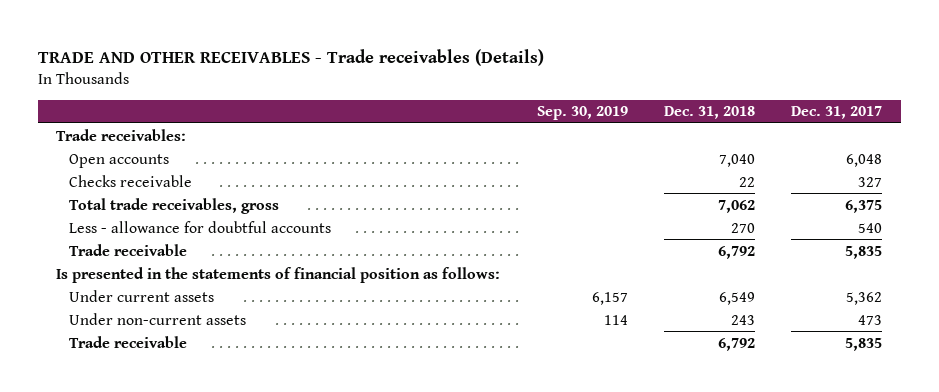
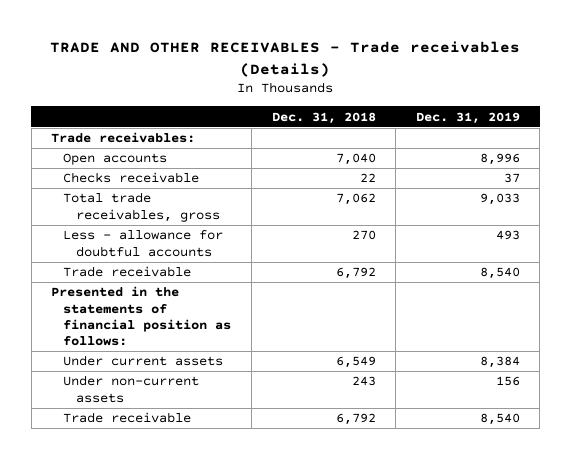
[536,106,628,121] Sep. 30, 2019 -> none
[791,106,883,120] Dec. 31, 2017 -> none
none -> [415,111,520,124] Dec. 31, 2019
[56,266,501,283] Is presented in the statements of financial position as follows: -> [51,286,232,347] Presented in the statements of financial position as follows:

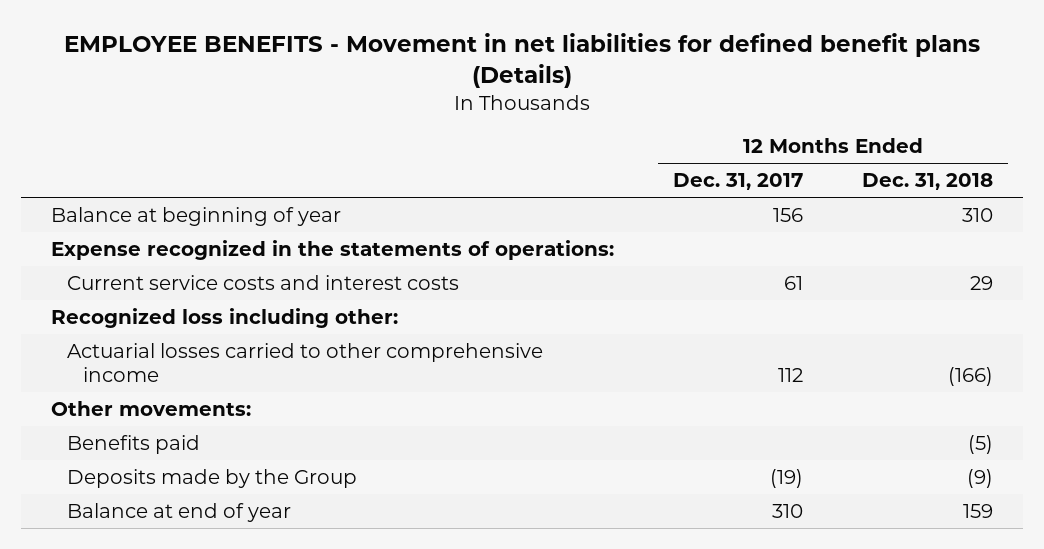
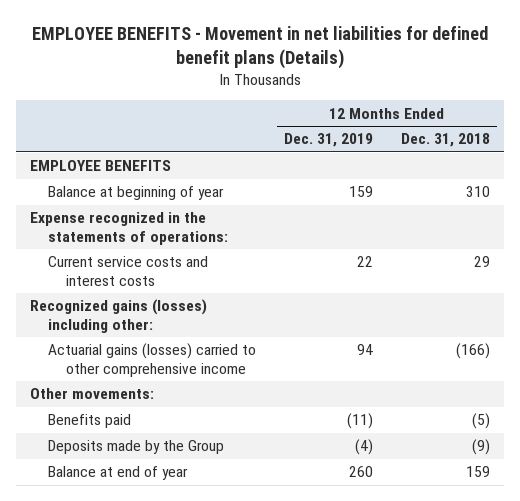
[672,173,803,191] Dec. 31, 2017 -> none
none -> [283,133,373,148] Dec. 31, 2019
none -> [29,160,171,172] EMPLOYEE BENEFITS
[50,307,398,328] Recognized loss including other: -> [29,299,207,333] Recognized gains (losses) including other:
[67,342,544,382] Actuarial losses carried to other comprehensive income -> [47,343,256,377] Actuarial gains (losses) carried to other comprehensive income

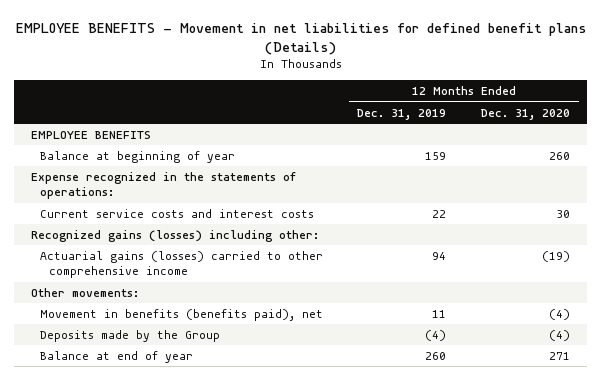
[400,133,490,148] Dec. 31, 2018 -> none
none -> [481,108,571,120] Dec. 31, 2020
[47,414,131,429] Benefits paid -> none
none -> [39,308,323,321] Movement in benefits (benefits paid), net

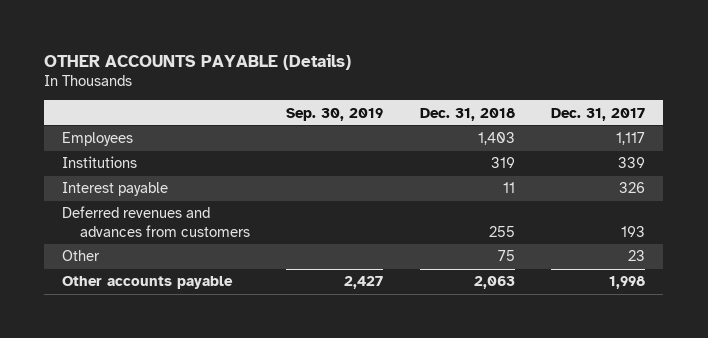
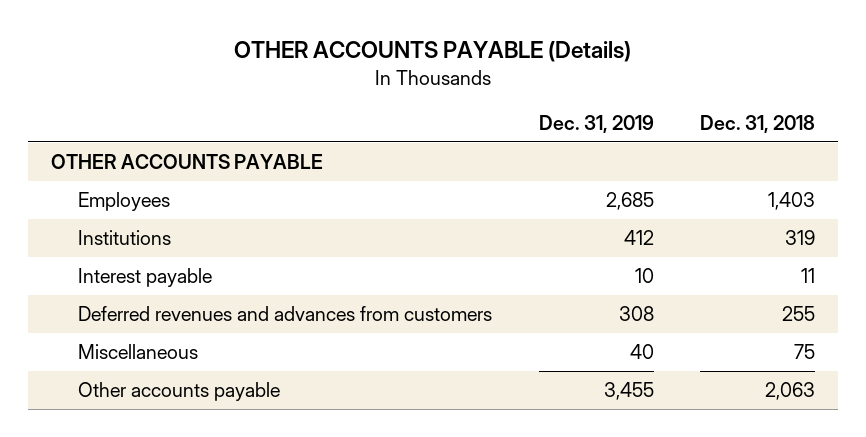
[286,107,384,121] Sep. 30, 2019 -> none
[551,107,646,121] Dec. 31, 2017 -> none
none -> [538,115,654,134] Dec. 31, 2019
none -> [51,153,324,169] OTHER ACCOUNTS PAYABLE
[62,250,101,262] Other -> [77,343,198,359] Miscellaneous

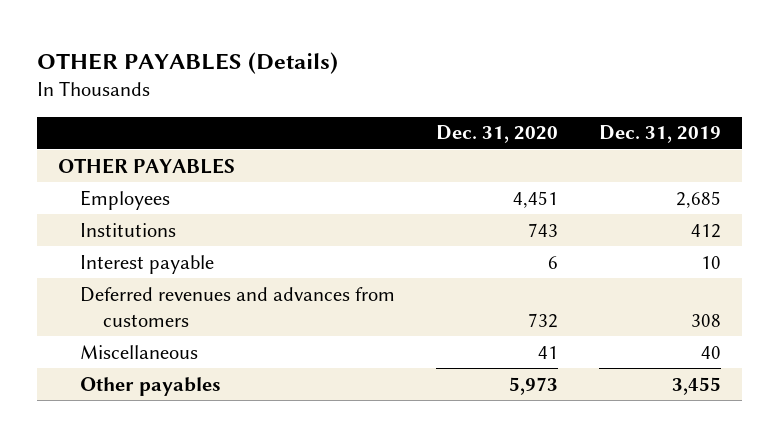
[234,41,632,63] OTHER ACCOUNTS PAYABLE (Details) -> [37,51,339,74] OTHER PAYABLES (Details)
[700,115,816,134] Dec. 31, 2018 -> none
none -> [436,125,559,144] Dec. 31, 2020
[51,153,324,169] OTHER ACCOUNTS PAYABLE -> [57,157,235,174] OTHER PAYABLES
[77,381,280,401] Other accounts payable -> [80,376,222,396] Other payables

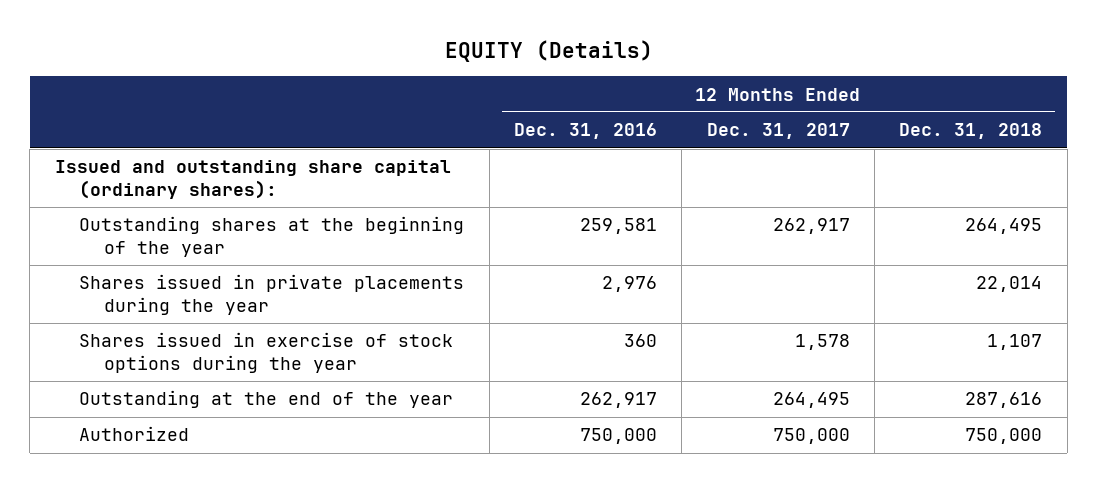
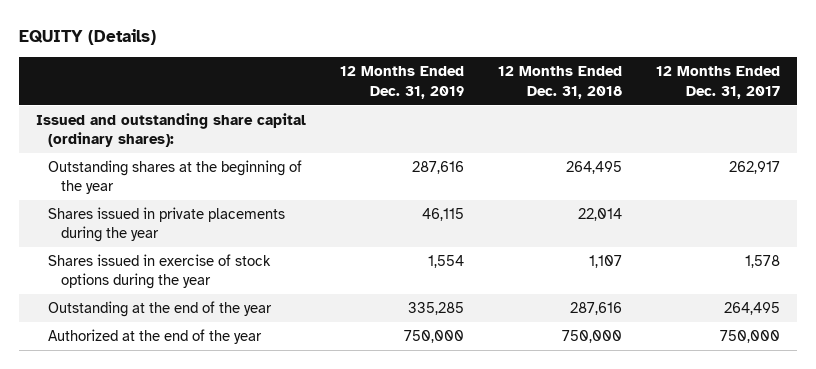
[514,123,658,140] Dec. 31, 2016 -> none
none -> [340,66,465,99] 12 Months Ended Dec. 31, 2019
[79,426,190,442] Authorized -> [48,329,263,345] Authorized at the end of the year

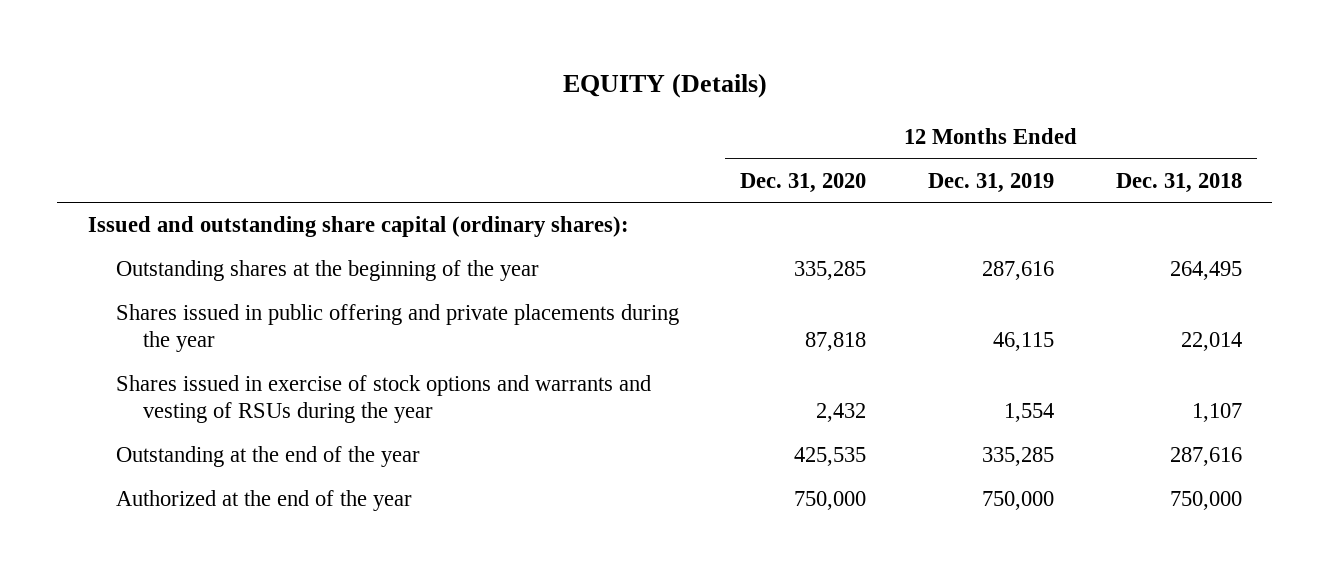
[655,66,780,99] 12 Months Ended Dec. 31, 2017 -> none
none -> [740,172,867,193] Dec. 31, 2020
[48,207,286,243] Shares issued in private placements during the year -> [115,304,679,353] Shares issued in public offering and private placements during the year
[48,254,272,290] Shares issued in exercise of stock options during the year -> [115,375,651,424] Shares issued in exercise of stock options and warrants and vesting of RSUs during the year

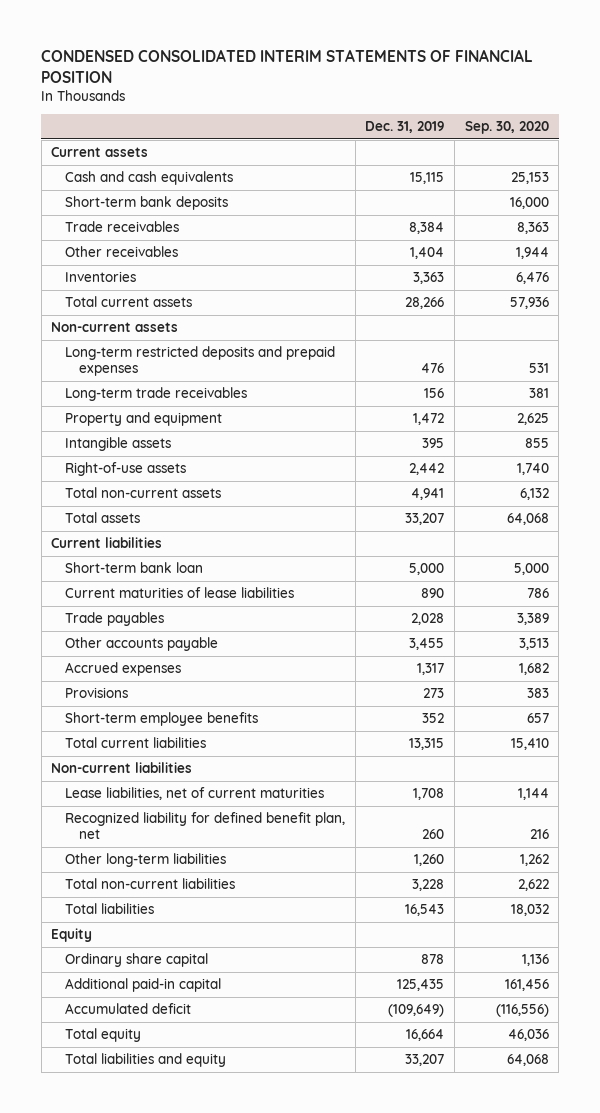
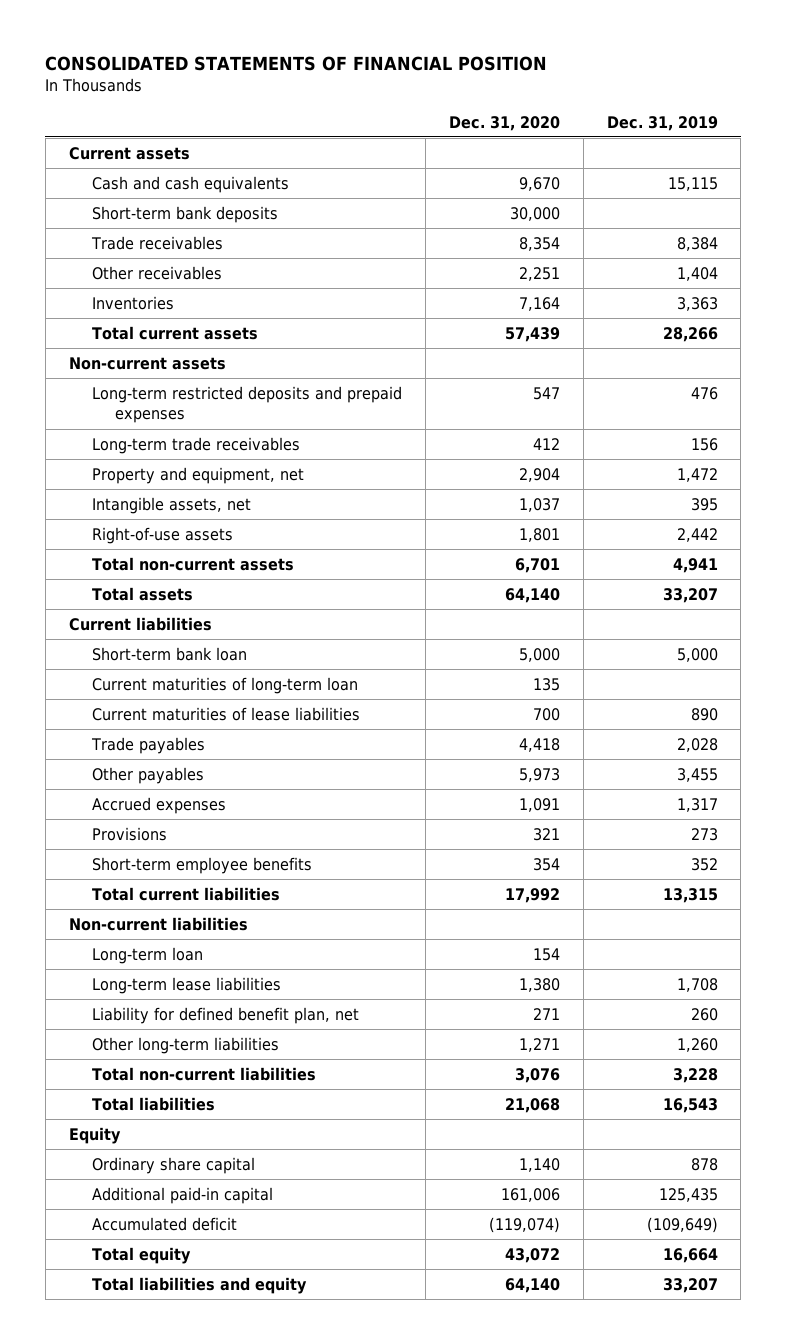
[41,48,534,83] CONDENSED CONSOLIDATED INTERIM STATEMENTS OF FINANCIAL POSITION -> [45,55,548,71] CONSOLIDATED STATEMENTS OF FINANCIAL POSITION
[464,120,549,134] Sep. 30, 2020 -> none
none -> [448,115,560,131] Dec. 31, 2020
[65,412,223,427] Property and equipment -> [91,466,304,484] Property and equipment, net
[65,437,172,452] Intangible assets -> [91,496,251,514] Intangible assets, net
none -> [91,676,358,694] Current maturities of long-term loan
[65,637,219,652] Other accounts payable -> [91,766,204,784] Other payables
none -> [91,946,203,964] Long-term loan
[65,787,325,801] Lease liabilities, net of current maturities -> [91,976,281,994] Long-term lease liabilities
[65,812,346,840] Recognized liability for defined benefit plan, net -> [91,1006,359,1024] Liability for defined benefit plan, net

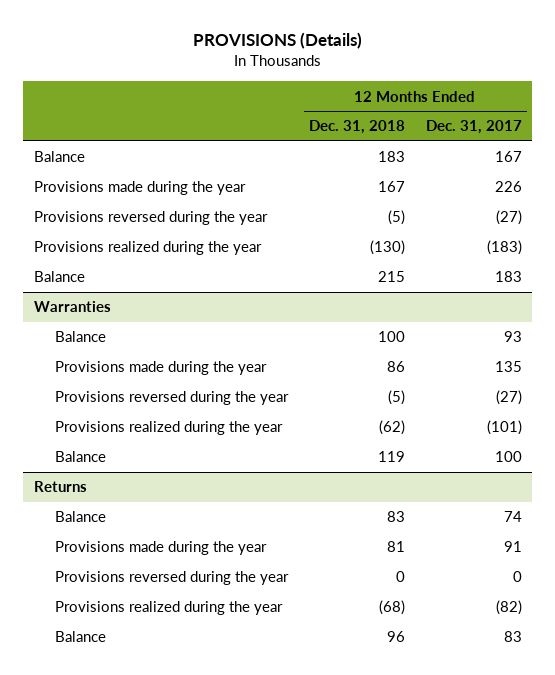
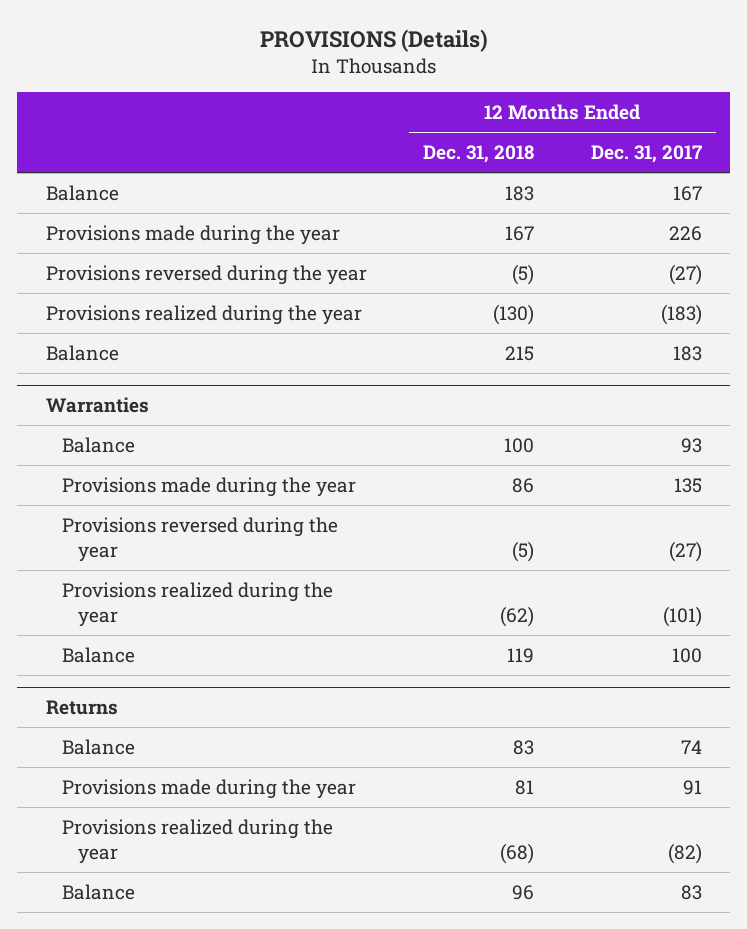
[55,571,290,586] Provisions reversed during the year -> none

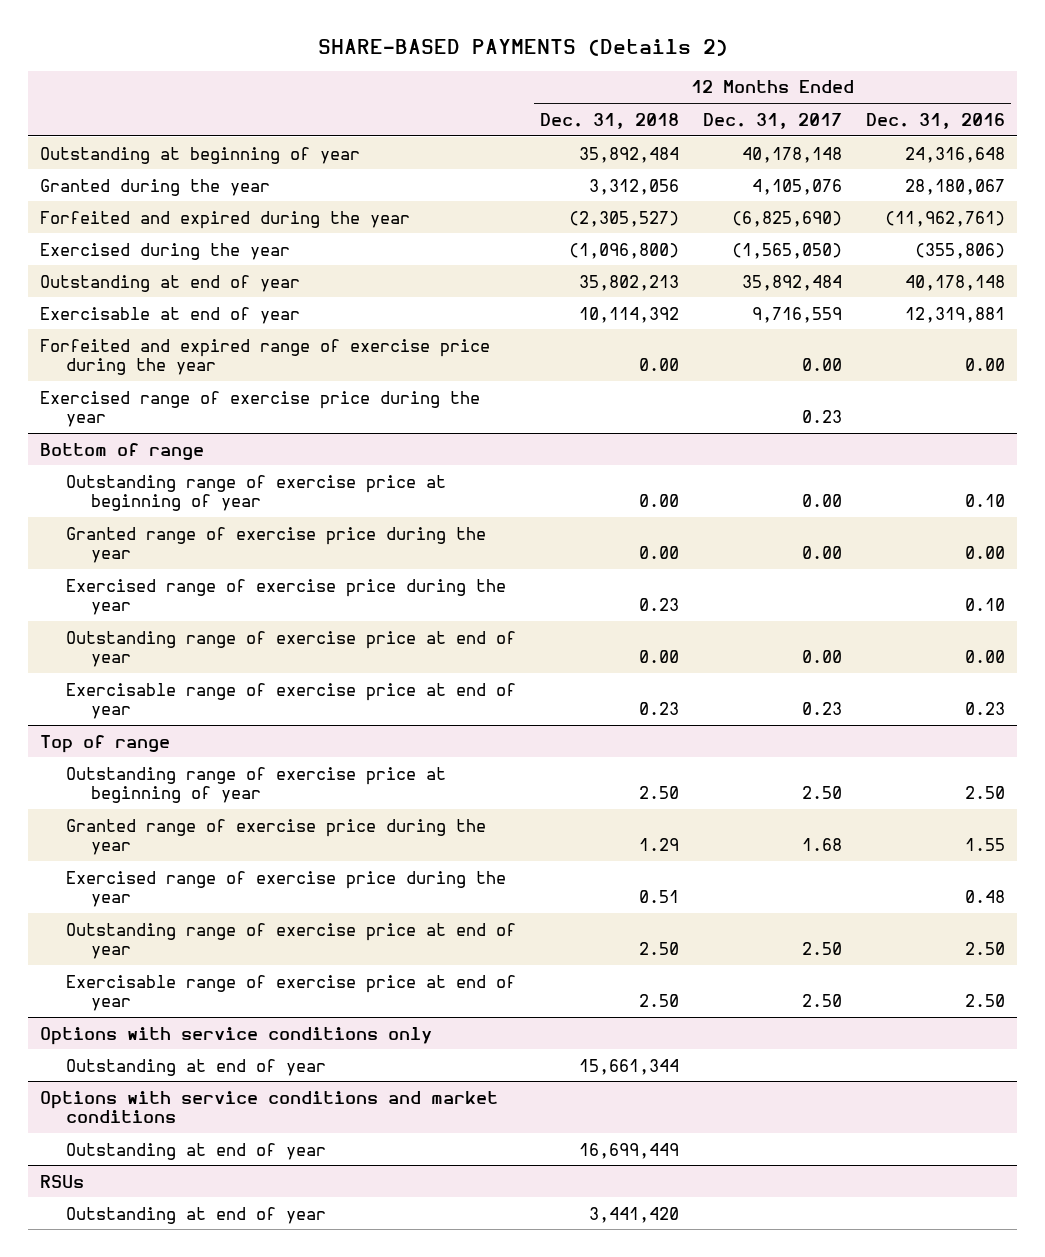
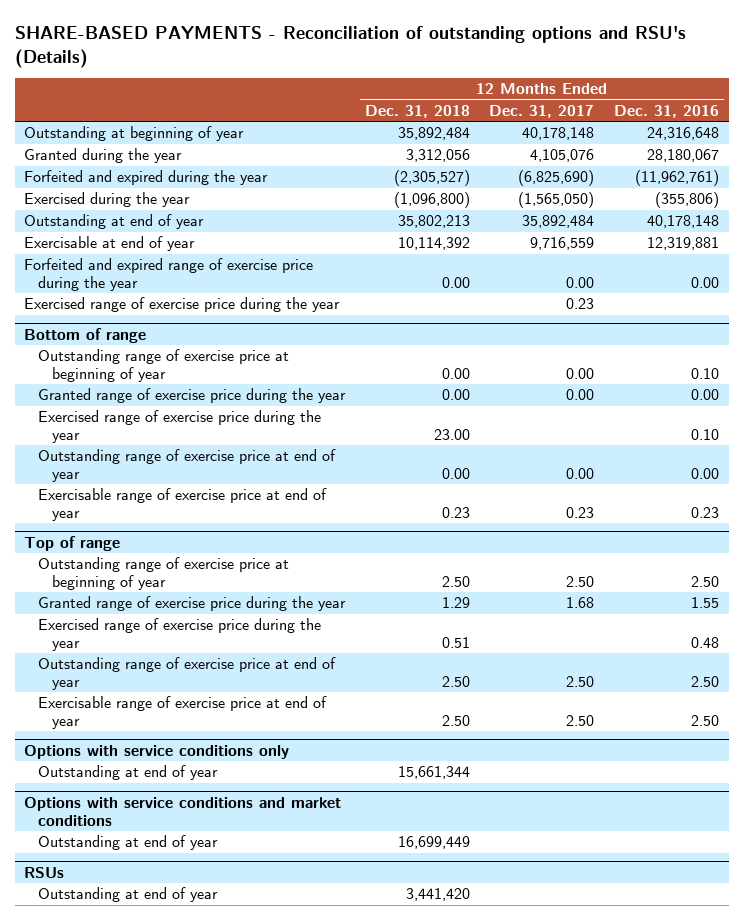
[317,38,728,56] SHARE-BASED PAYMENTS (Details 2) -> [14,25,686,68] SHARE-BASED PAYMENTS - Reconciliation of outstanding options and RSU's (Details)
[638,598,679,612] 0.23 -> [433,429,470,441] 23.00

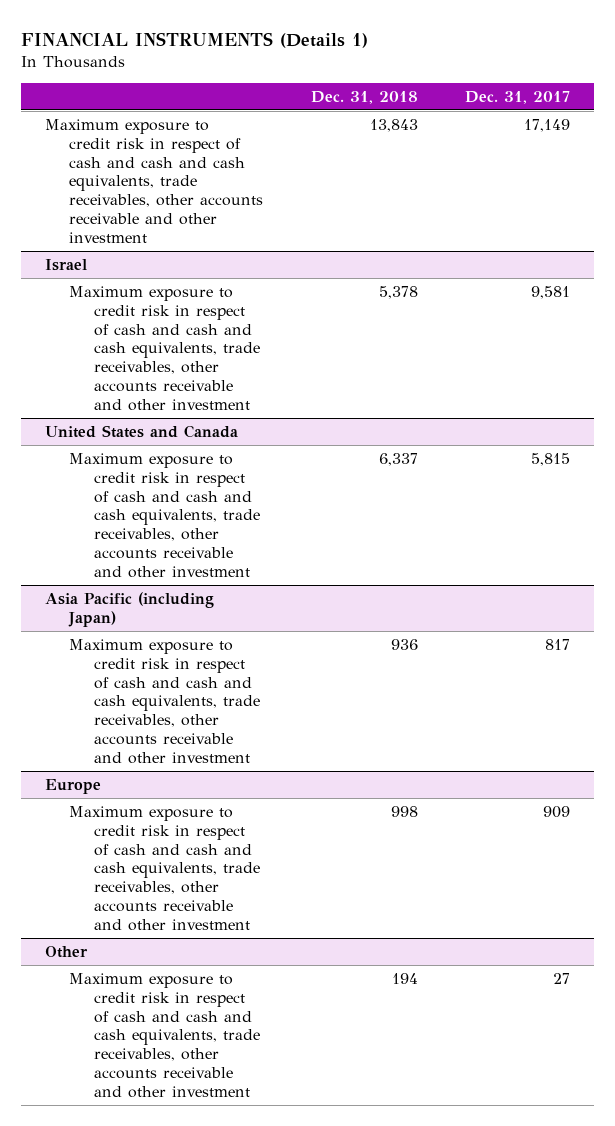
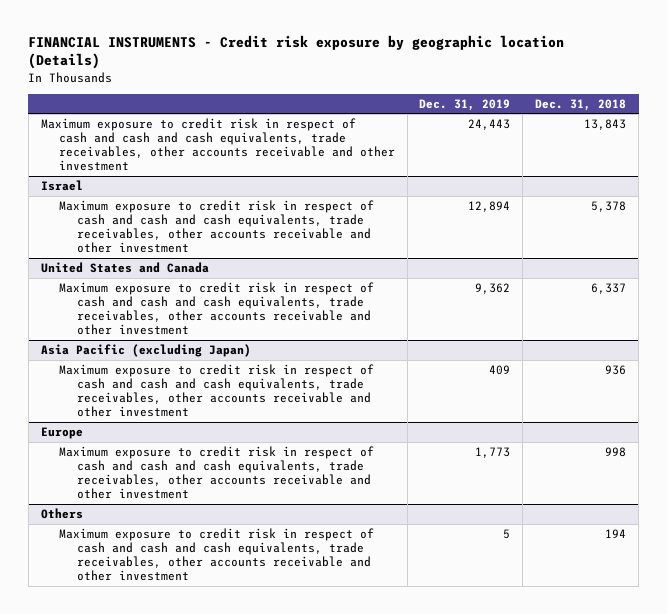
[21,31,369,48] FINANCIAL INSTRUMENTS (Details 1) -> [28,34,565,70] FINANCIAL INSTRUMENTS - Credit risk exposure by geographic location (Details)
[464,90,570,104] Dec. 31, 2017 -> none
none -> [419,98,511,111] Dec. 31, 2019
[44,591,214,627] Asia Pacific (including Japan) -> [40,344,251,358] Asia Pacific (excluding Japan)
[44,945,88,958] Other -> [40,508,83,520] Others

